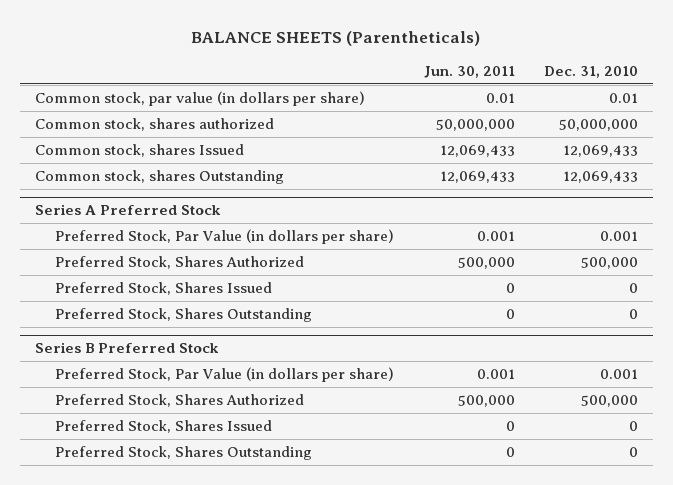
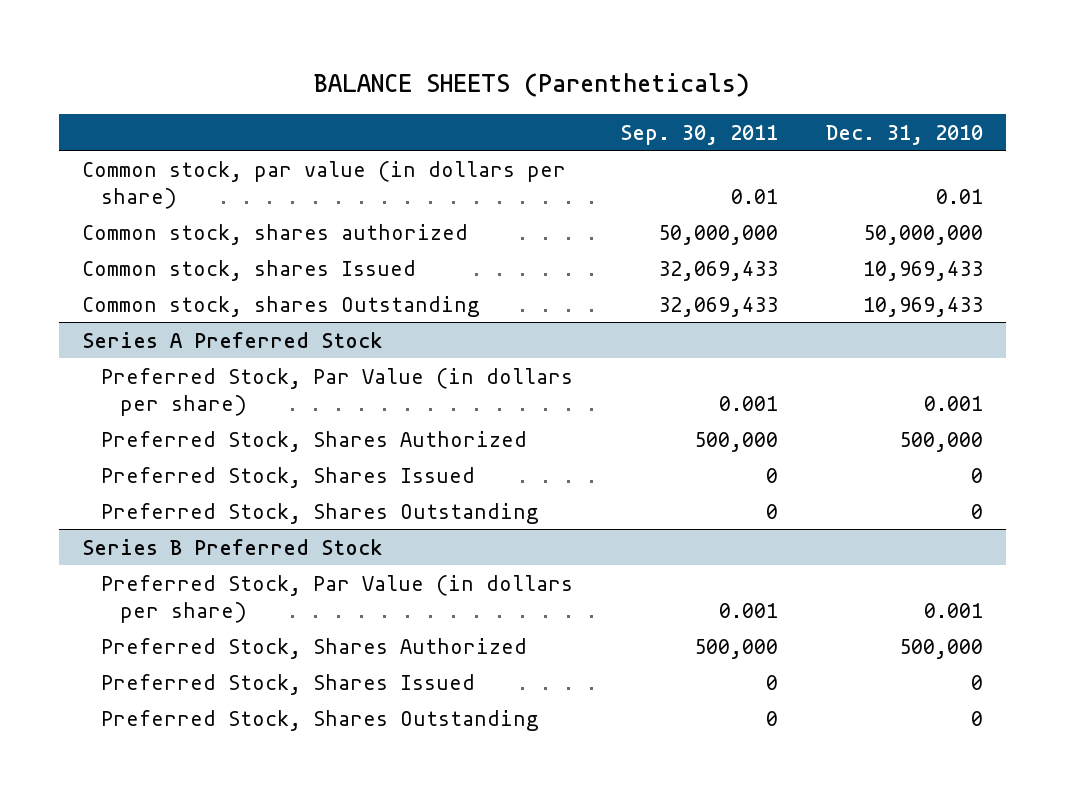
[423,65,515,78] Jun. 30, 2011 -> none
none -> [620,124,779,145] Sep. 30, 2011
[562,144,638,157] 12,069,433 -> [862,260,983,281] 10,969,433
[562,170,638,183] 12,069,433 -> [862,296,983,317] 10,969,433

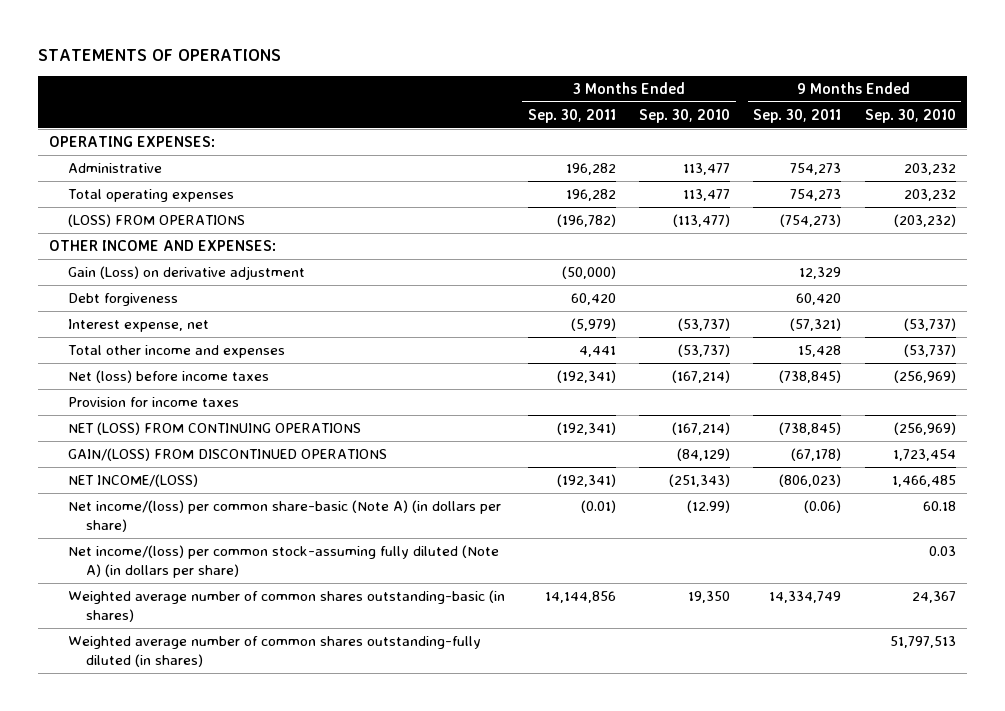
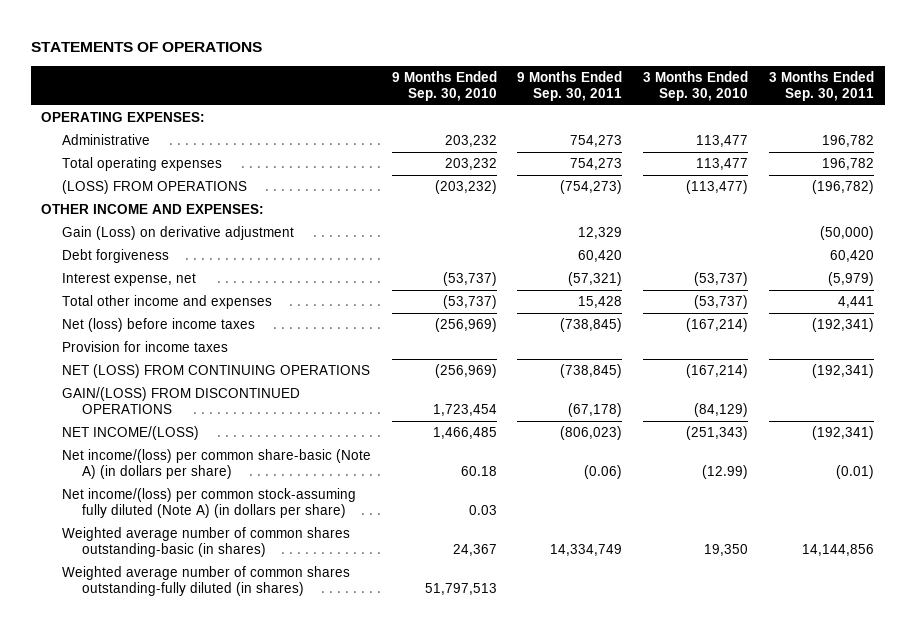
[565,163,616,176] 196,282 -> [822,135,875,148] 196,782
[565,189,616,202] 196,282 -> [822,158,875,171] 196,782

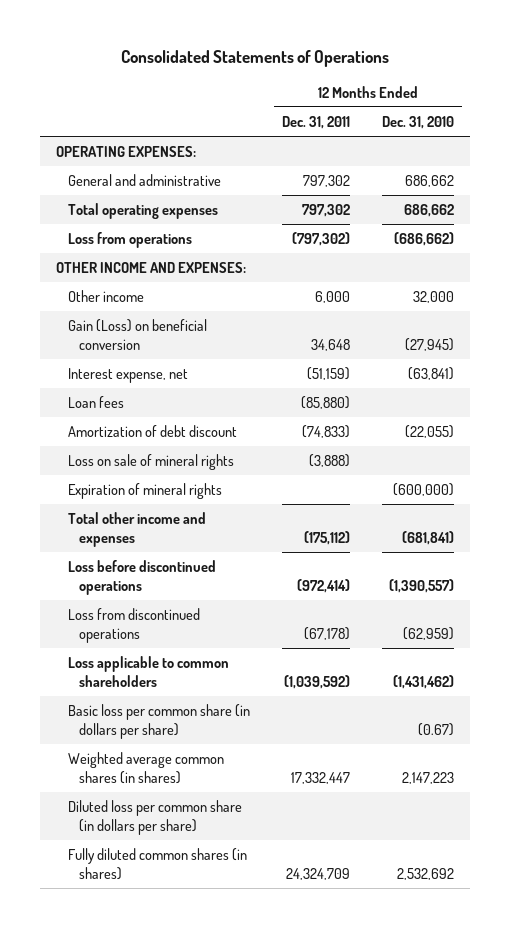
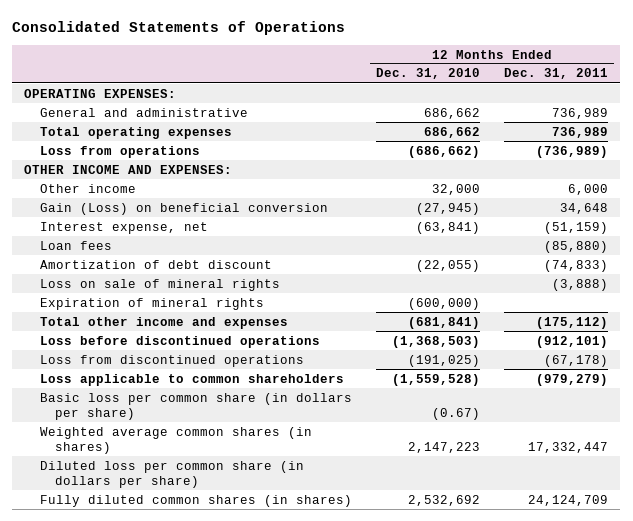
[302,174,350,187] 797,302 -> [552,107,609,119] 736,989
[301,203,350,217] 797,302 -> [552,126,609,138] 736,989
[291,231,350,246] (797,302) -> [536,145,609,158] (736,989)
[296,578,350,593] (972,414) -> [536,335,609,348] (912,101)
[388,578,454,593] (1,390,557) -> [392,335,481,348] (1,368,503)
[402,626,454,640] (62,959) -> [408,354,481,367] (191,025)
[283,674,350,689] (1,039,592) -> [536,373,609,386] (979,279)
[392,674,454,689] (1,431,462) -> [392,373,481,386] (1,559,528)
[285,867,350,880] 24,324,709 -> [528,494,609,506] 24,124,709

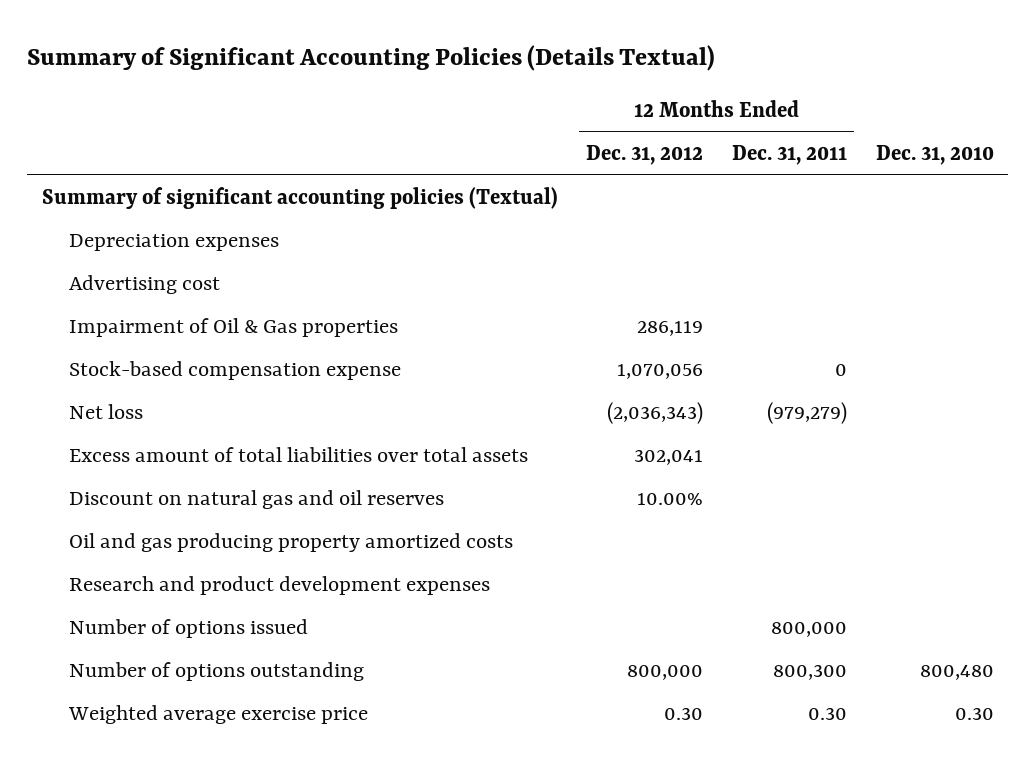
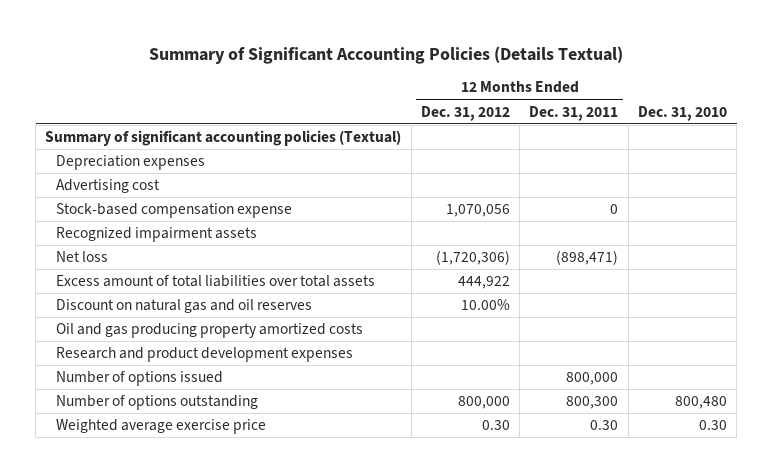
[68,318,398,338] Impairment of Oil & Gas properties -> none
none -> [56,227,258,243] Recognized impairment assets
[607,402,704,425] (2,036,343) -> [435,250,510,266] (1,720,306)
[767,402,848,425] (979,279) -> [556,250,619,266] (898,471)
[634,449,704,466] 302,041 -> [457,276,510,290] 444,922

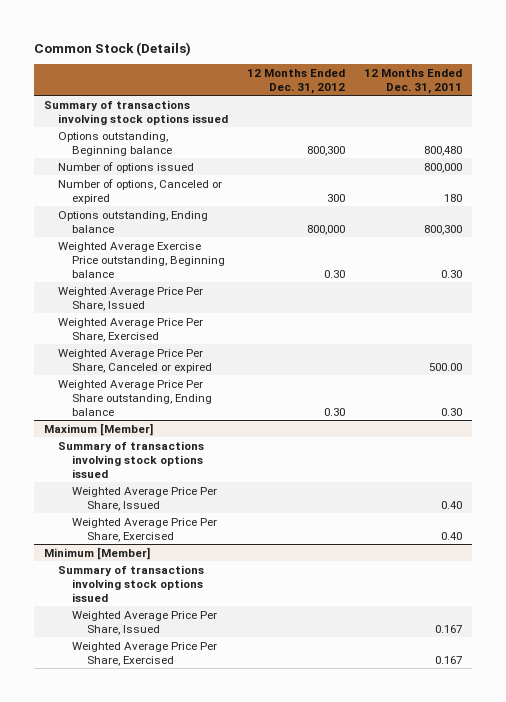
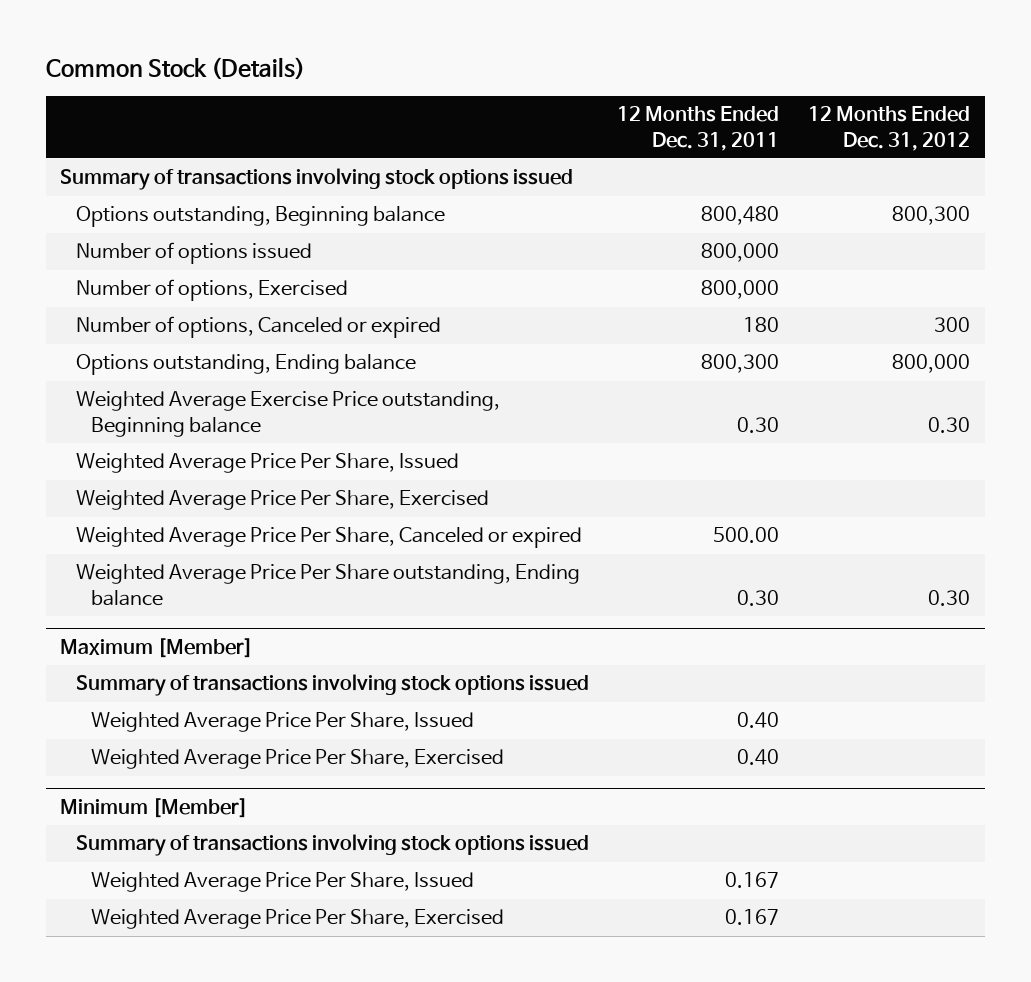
none -> [75,279,348,302] Number of options, Exercised

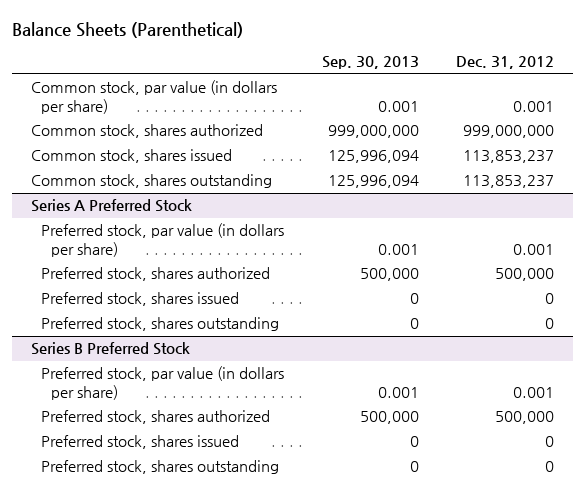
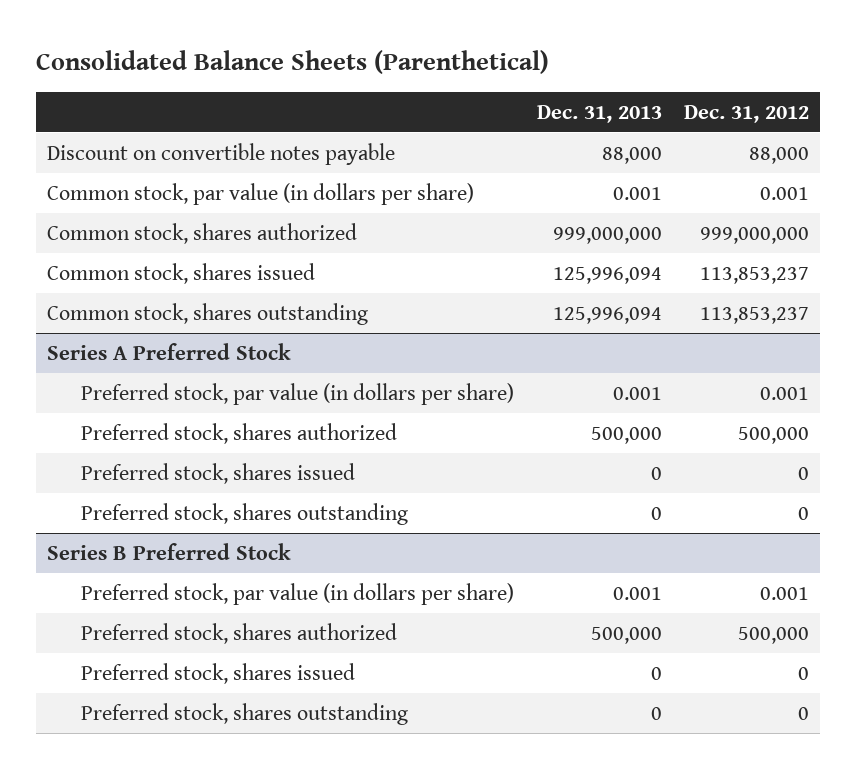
[11,21,243,38] Balance Sheets (Parenthetical) -> [35,49,549,74] Consolidated Balance Sheets (Parenthetical)
[321,56,419,70] Sep. 30, 2013 -> none
none -> [536,104,662,123] Dec. 31, 2013
none -> [47,142,396,165] Discount on convertible notes payable

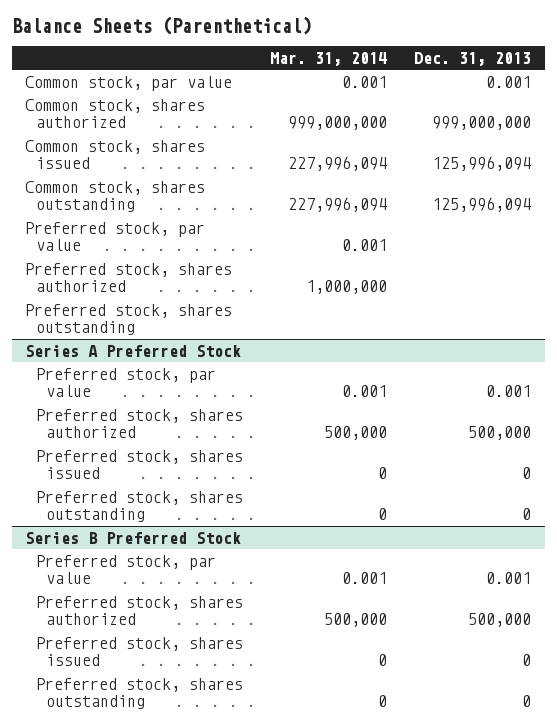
[35,49,549,74] Consolidated Balance Sheets (Parenthetical) -> [11,15,312,35] Balance Sheets (Parenthetical)
[683,104,809,123] Dec. 31, 2012 -> none
none -> [270,52,388,67] Mar. 31, 2014
[47,142,396,165] Discount on convertible notes payable -> none
[47,182,475,205] Common stock, par value (in dollars per share) -> [25,75,233,91] Common stock, par value
none -> [25,221,206,252] Preferred stock, par value
none -> [25,262,233,293] Preferred stock, shares authorized
none -> [25,303,233,336] Preferred stock, shares outstanding
[81,382,515,405] Preferred stock, par value (in dollars per share) -> [35,367,216,398] Preferred stock, par value
[81,582,515,605] Preferred stock, par value (in dollars per share) -> [35,554,216,585] Preferred stock, par value

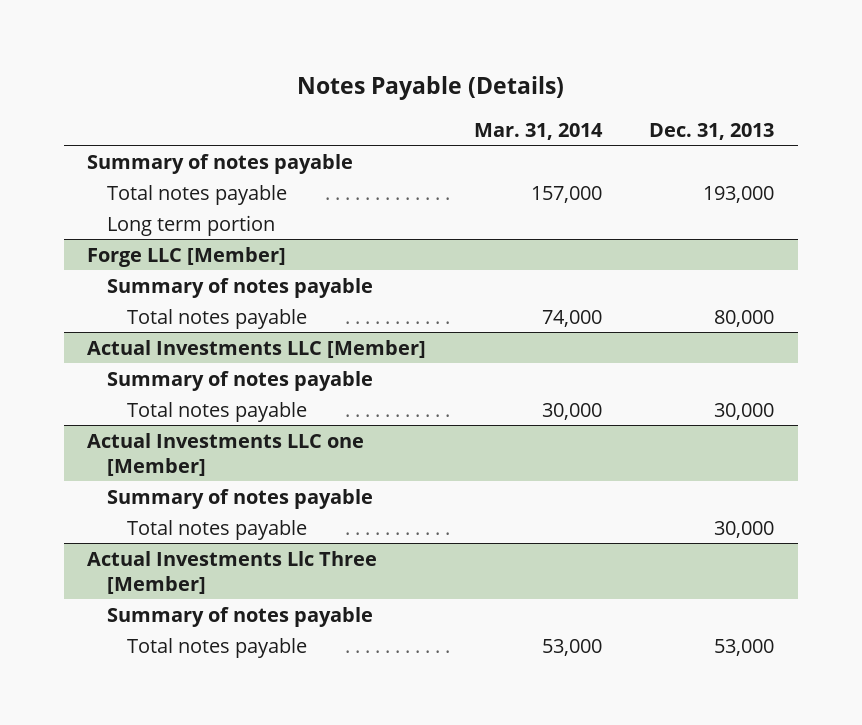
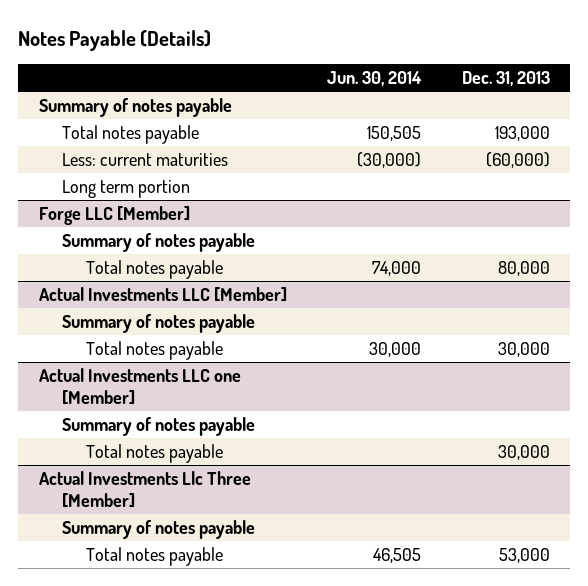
[473,122,603,140] Mar. 31, 2014 -> none
none -> [327,71,423,87] Jun. 30, 2014
none -> [62,152,229,166] Less: current maturities

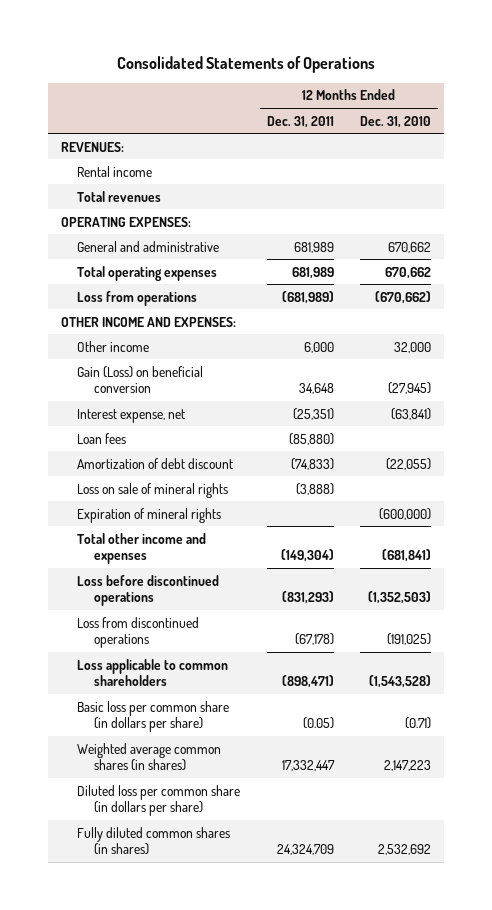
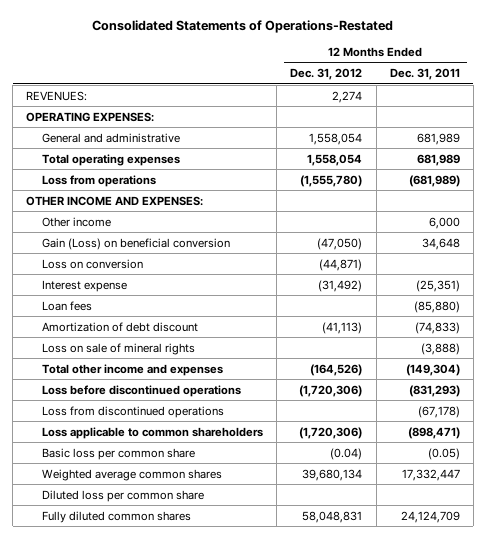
[117,55,376,73] Consolidated Statements of Operations -> [92,20,394,34] Consolidated Statements of Operations-Restated
[360,115,432,128] Dec. 31, 2010 -> none
none -> [290,68,363,81] Dec. 31, 2012
[77,165,153,177] Rental income -> none
[77,190,162,202] Total revenues -> none
none -> [42,258,144,269] Loss on conversion
[77,408,186,423] Interest expense, net -> [42,279,128,292] Interest expense
[77,507,222,523] Expiration of mineral rights -> none
[77,700,230,733] Basic loss per common share (in dollars per share) -> [42,447,196,460] Basic loss per common share
[77,742,222,772] Weighted average common shares (in shares) -> [42,468,223,481] Weighted average common shares
[77,784,241,817] Diluted loss per common share (in dollars per share) -> [42,489,205,502] Diluted loss per common share
[77,826,231,856] Fully diluted common shares (in shares) -> [42,510,192,523] Fully diluted common shares
[276,844,334,856] 24,324,709 -> [400,510,460,523] 24,124,709

